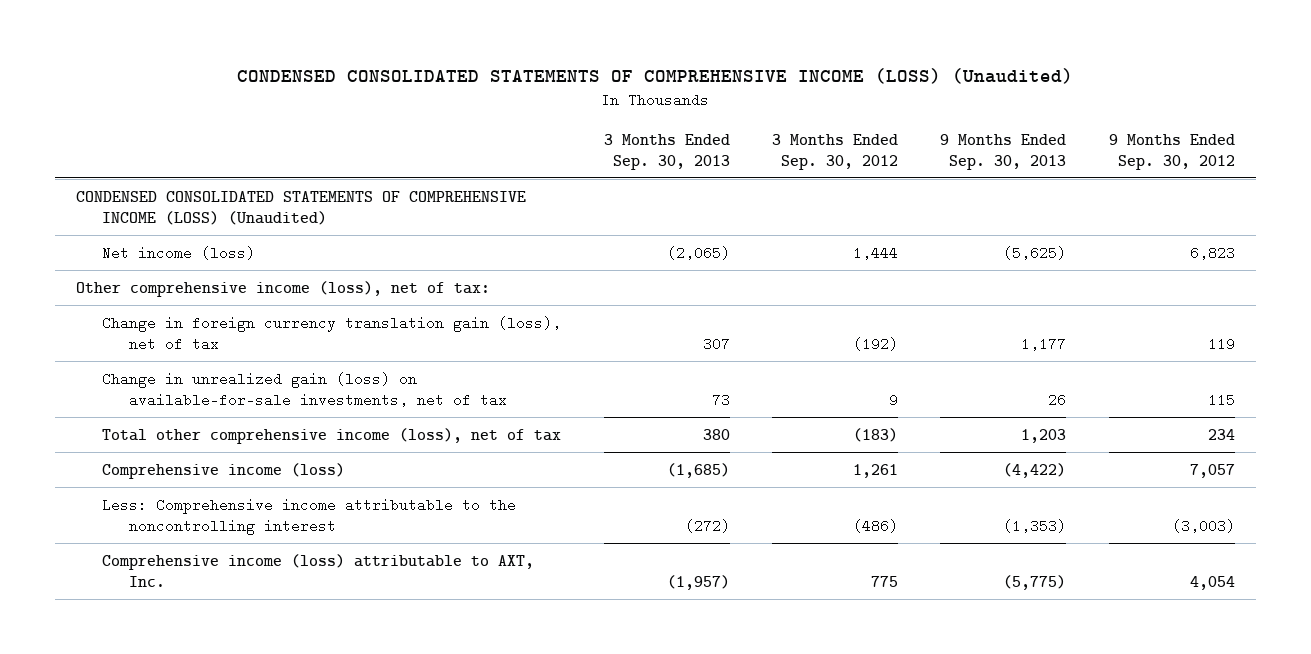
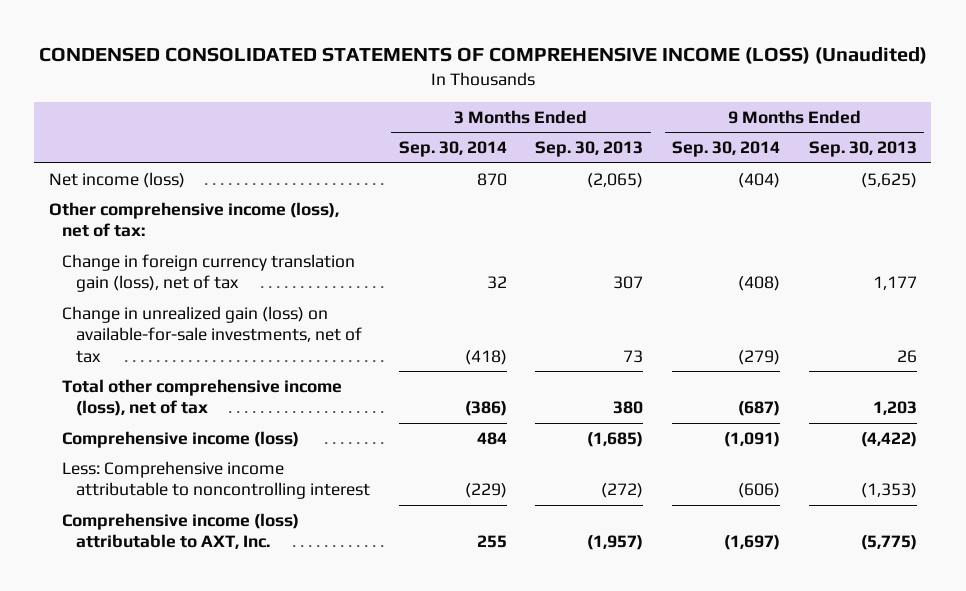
[772,133,899,170] 3 Months Ended Sep. 30, 2012 -> none
[1108,133,1235,170] 9 Months Ended Sep. 30, 2012 -> none
none -> [398,141,507,158] Sep. 30, 2014
none -> [672,141,781,158] Sep. 30, 2014
[76,190,527,225] CONDENSED CONSOLIDATED STATEMENTS OF COMPREHENSIVE INCOME (LOSS) (Unaudited) -> none
[102,497,517,535] Less: Comprehensive income attributable to the noncontrolling interest -> [62,460,370,500] Less: Comprehensive income attributable to noncontrolling interest

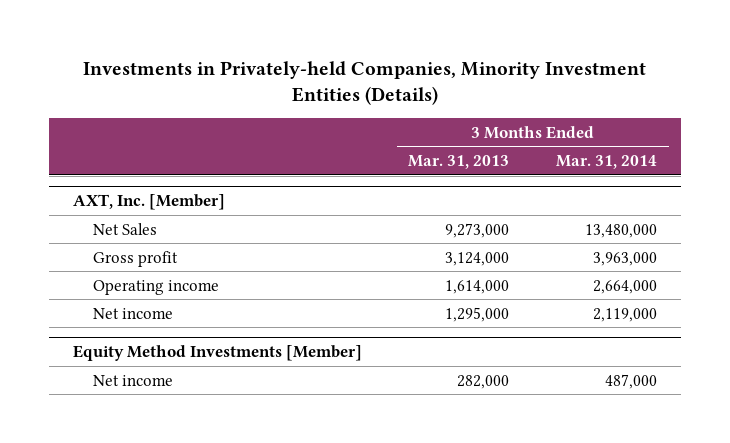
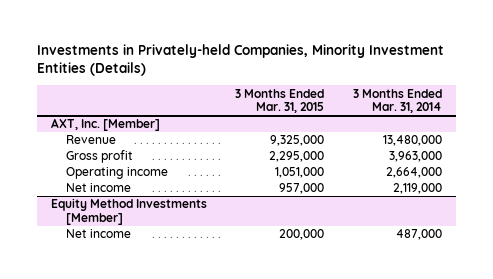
[408,154,510,169] Mar. 31, 2013 -> none
none -> [235,88,325,114] 3 Months Ended Mar. 31, 2015
[92,222,157,235] Net Sales -> [66,135,117,145] Revenue

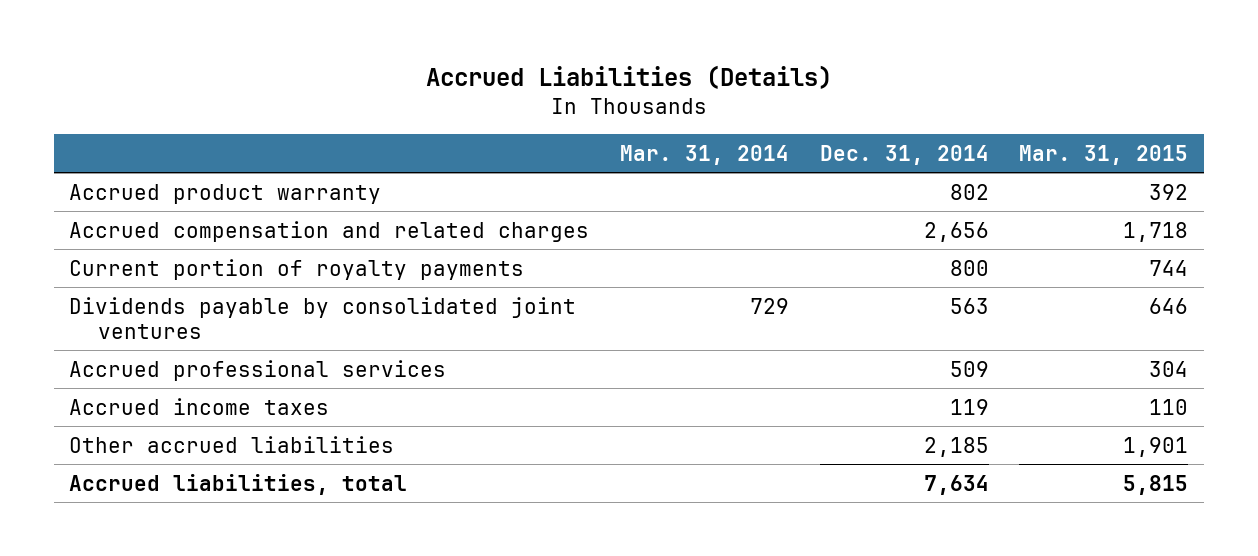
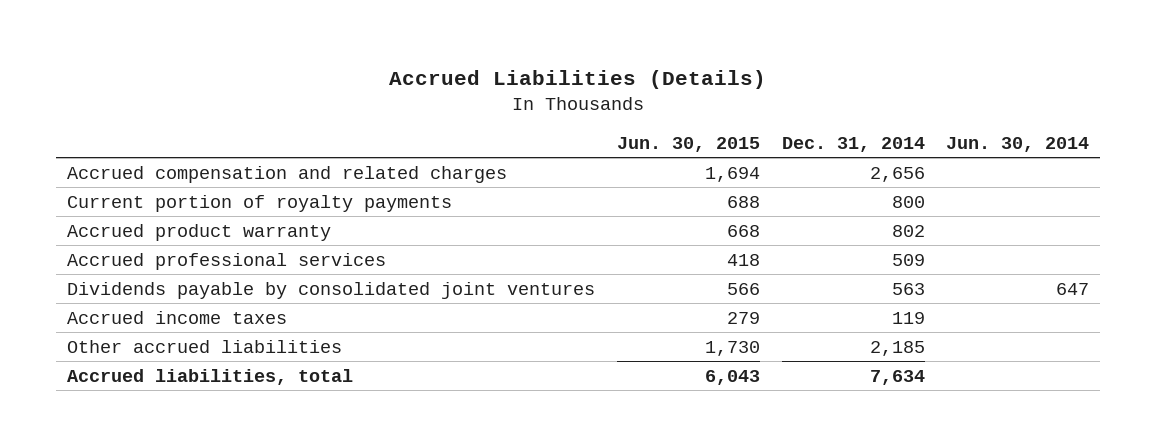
[620,144,790,165] Mar. 31, 2014 -> none
[1019,144,1189,165] Mar. 31, 2015 -> none
none -> [617,136,761,152] Jun. 30, 2015
none -> [946,136,1090,152] Jun. 30, 2014
[69,183,382,204] Accrued product warranty -> [67,223,332,241] Accrued product warranty
[69,296,577,339] Dividends payable by consolidated joint ventures -> [67,281,596,299] Dividends payable by consolidated joint ventures

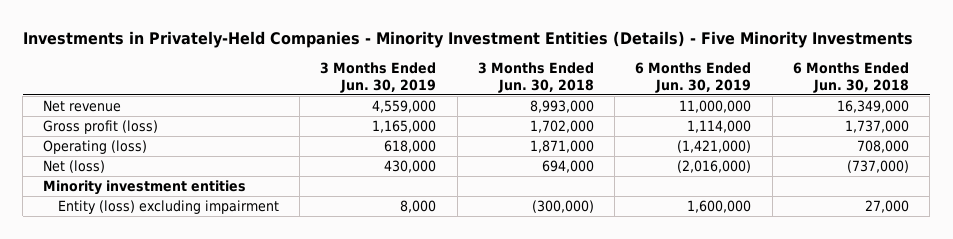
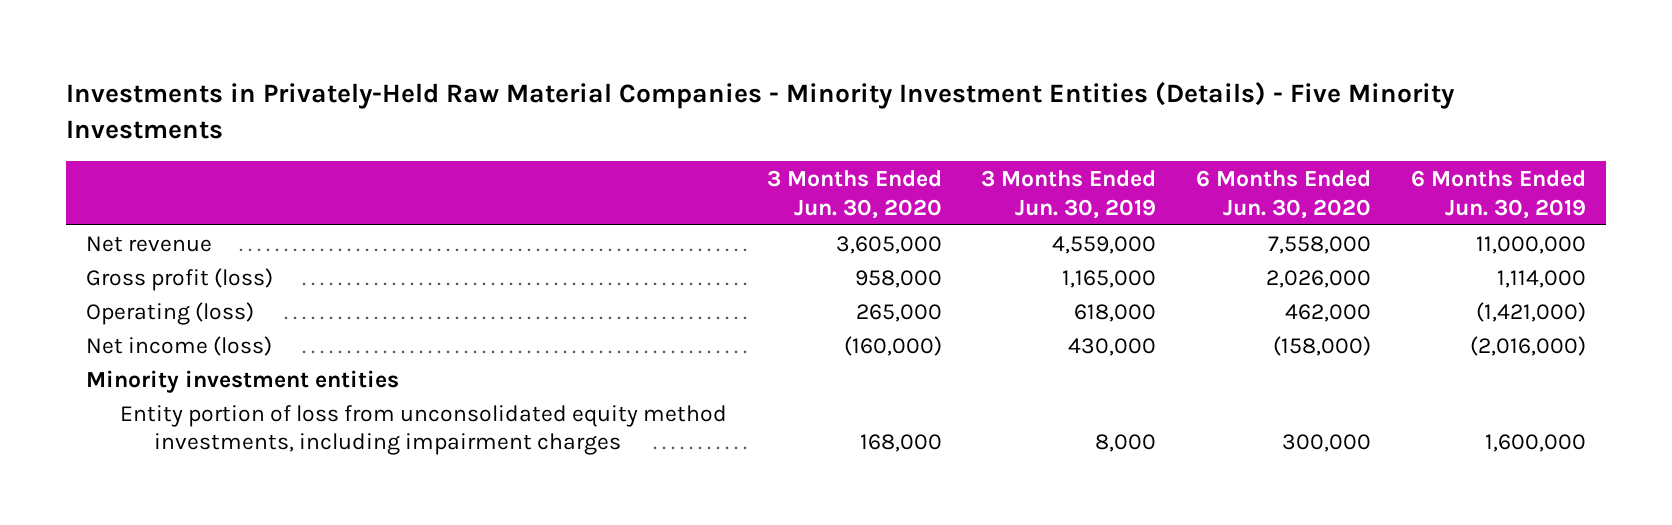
[22,31,913,49] Investments in Privately-Held Companies - Minority Investment Entities (Details) - Five Minority Investments -> [66,82,1456,140] Investments in Privately-Held Raw Material Companies - Minority Investment Entities (Details) - Five Minority Investments
[477,62,594,93] 3 Months Ended Jun. 30, 2018 -> none
[793,62,910,93] 6 Months Ended Jun. 30, 2018 -> none
none -> [766,169,942,219] 3 Months Ended Jun. 30, 2020
none -> [1196,169,1372,219] 6 Months Ended Jun. 30, 2020
[43,160,106,174] Net (loss) -> [86,335,273,356] Net income (loss)
[57,200,279,215] Entity (loss) excluding impairment -> [120,404,728,456] Entity portion of loss from unconsolidated equity method investments, including impairment charges

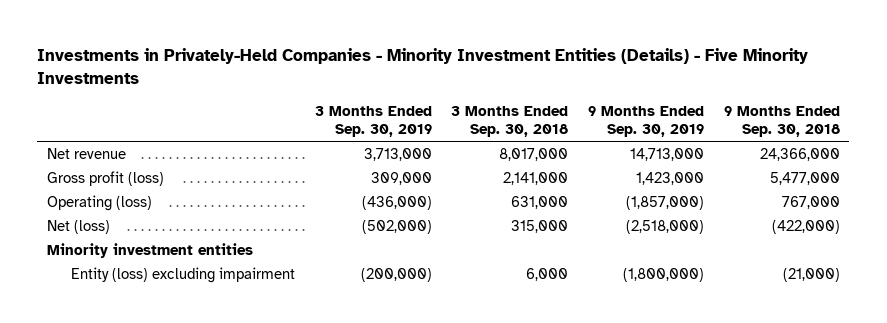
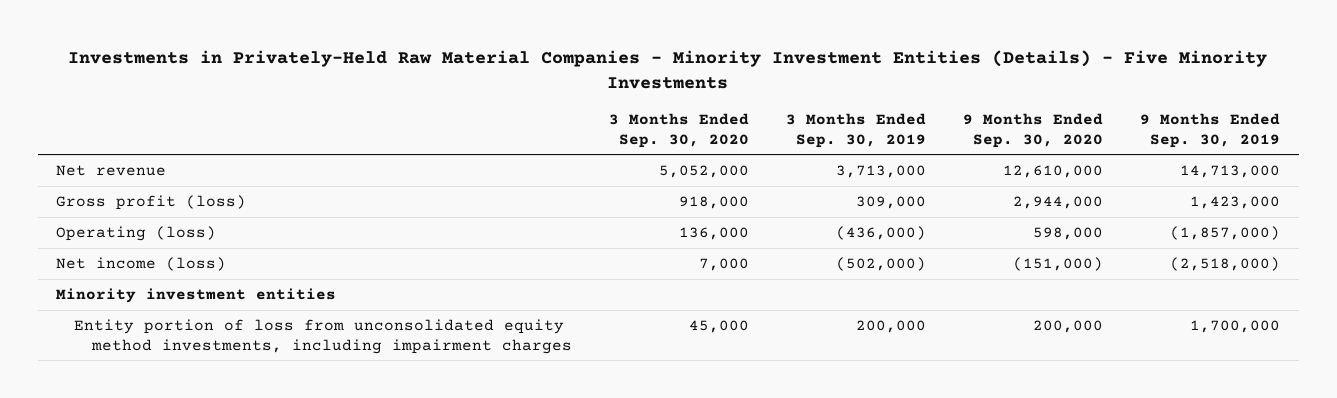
[37,47,809,84] Investments in Privately-Held Companies - Minority Investment Entities (Details) - Five Minority Investments -> [68,49,1268,90] Investments in Privately-Held Raw Material Companies - Minority Investment Entities (Details) - Five Minority Investments
[451,105,569,138] 3 Months Ended Sep. 30, 2018 -> none
[723,105,840,138] 9 Months Ended Sep. 30, 2018 -> none
none -> [609,113,750,148] 3 Months Ended Sep. 30, 2020
none -> [963,113,1104,148] 9 Months Ended Sep. 30, 2020
[47,220,111,235] Net (loss) -> [56,256,227,271] Net income (loss)
[70,267,295,284] Entity (loss) excluding impairment -> none
none -> [74,318,573,354] Entity portion of loss from unconsolidated equity method investments, including impairment charges

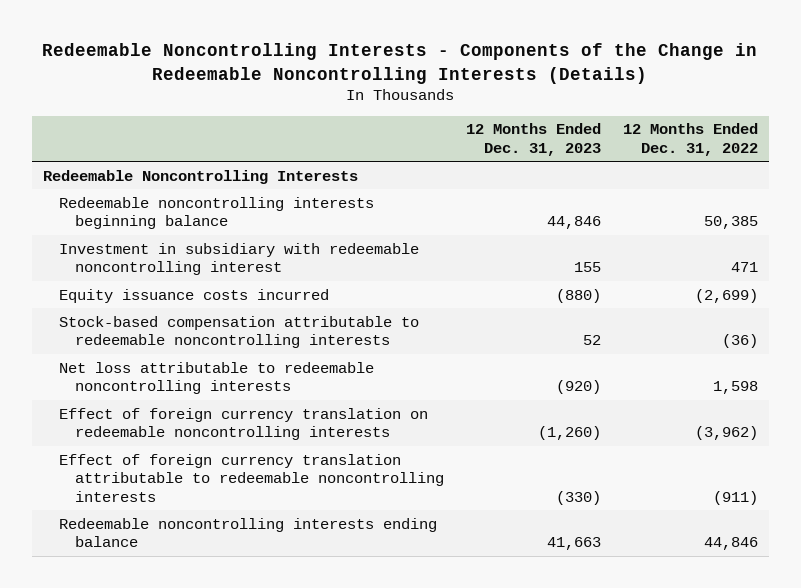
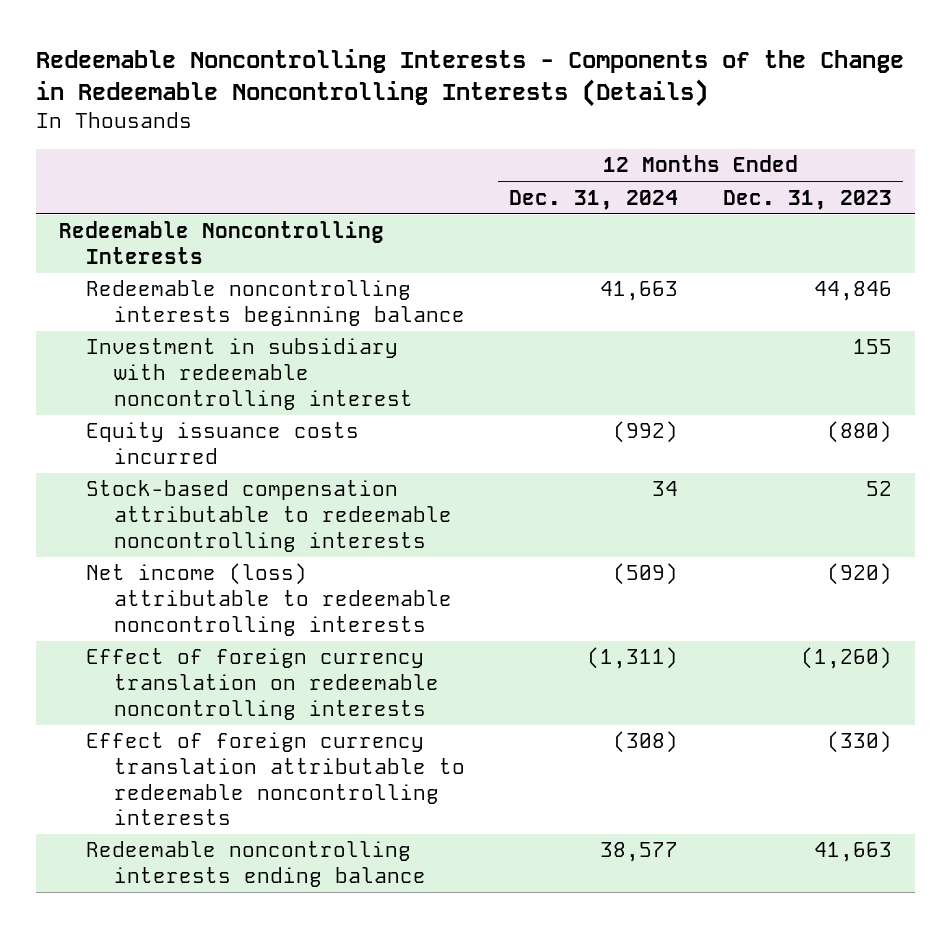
[623,123,759,157] 12 Months Ended Dec. 31, 2022 -> none
none -> [509,189,679,210] Dec. 31, 2024
[58,361,374,395] Net loss attributable to redeemable noncontrolling interests -> [86,563,452,636] Net income (loss) attributable to redeemable noncontrolling interests

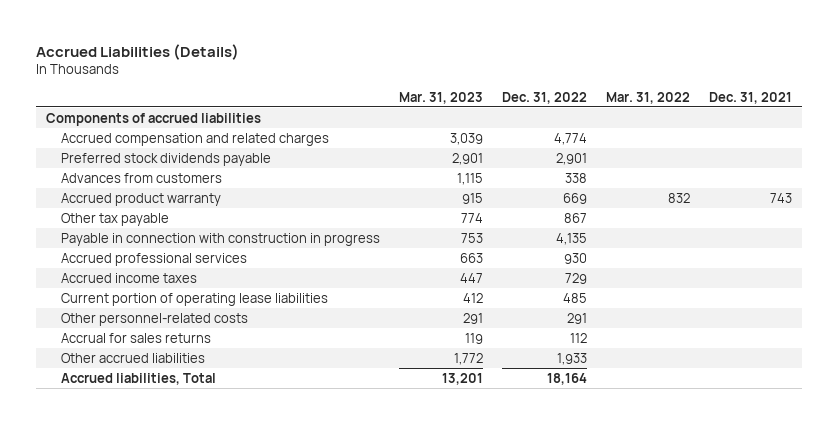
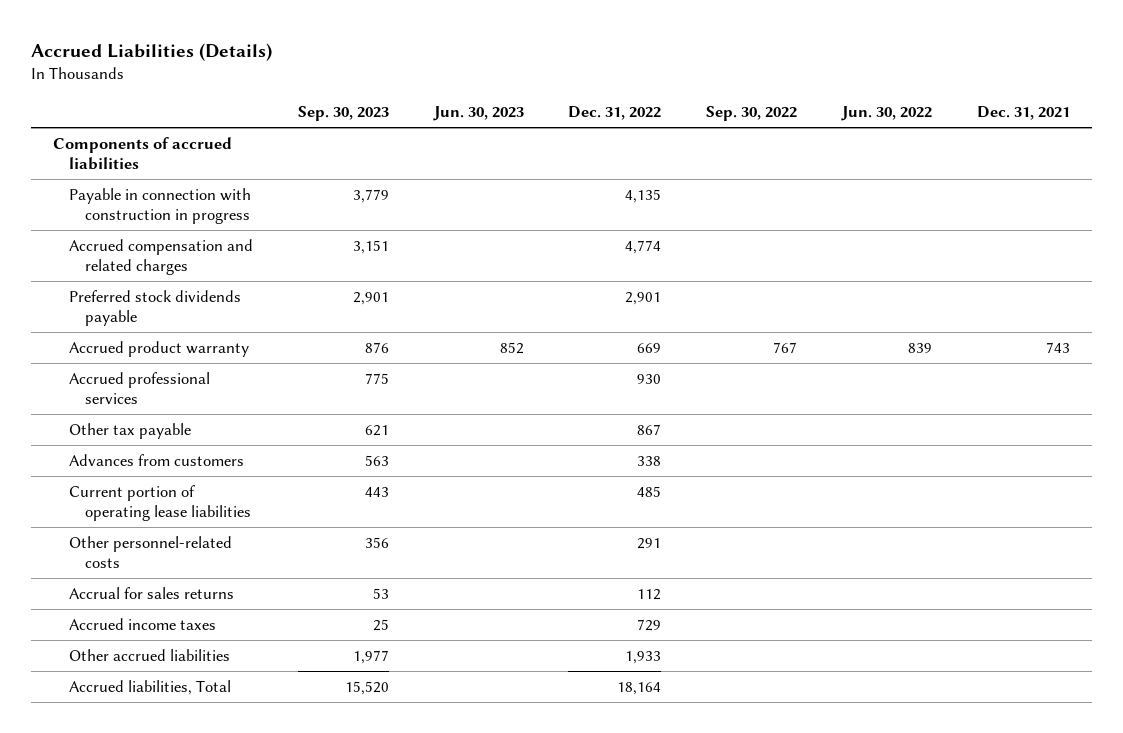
[399,91,484,104] Mar. 31, 2023 -> none
[606,91,691,104] Mar. 31, 2022 -> none
none -> [297,105,389,121] Sep. 30, 2023
none -> [432,105,524,121] Jun. 30, 2023
none -> [706,105,798,121] Sep. 30, 2022
none -> [841,105,933,121] Jun. 30, 2022
[61,232,381,246] Payable in connection with construction in progress -> [68,188,251,225] Payable in connection with construction in progress
[61,212,170,226] Other tax payable -> [68,423,191,440] Other tax payable
[61,172,223,183] Advances from customers -> [68,454,244,467] Advances from customers
[61,272,198,283] Accrued income taxes -> [68,618,216,631] Accrued income taxes

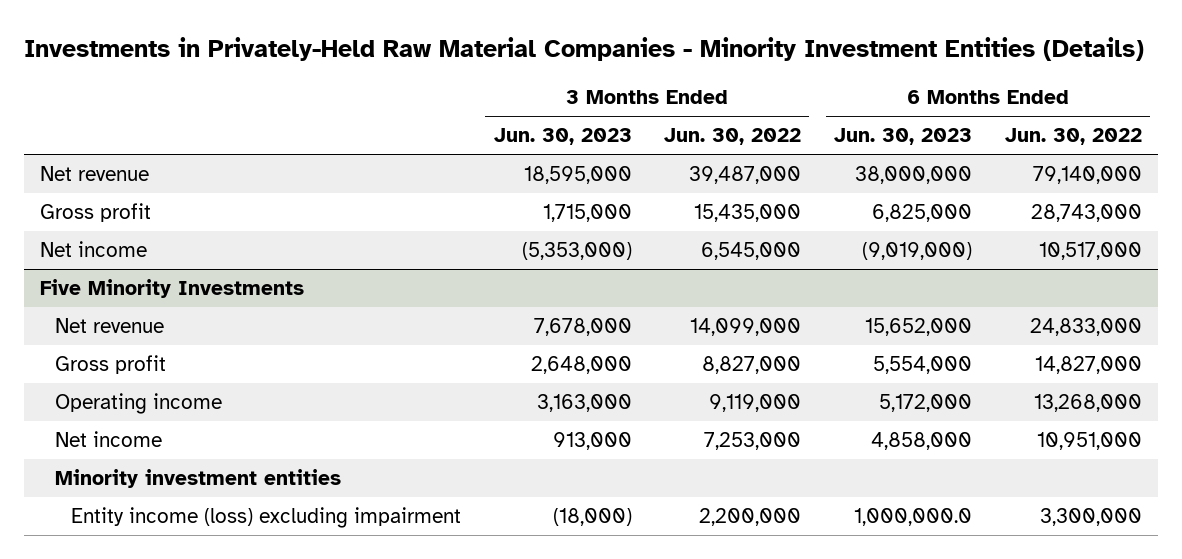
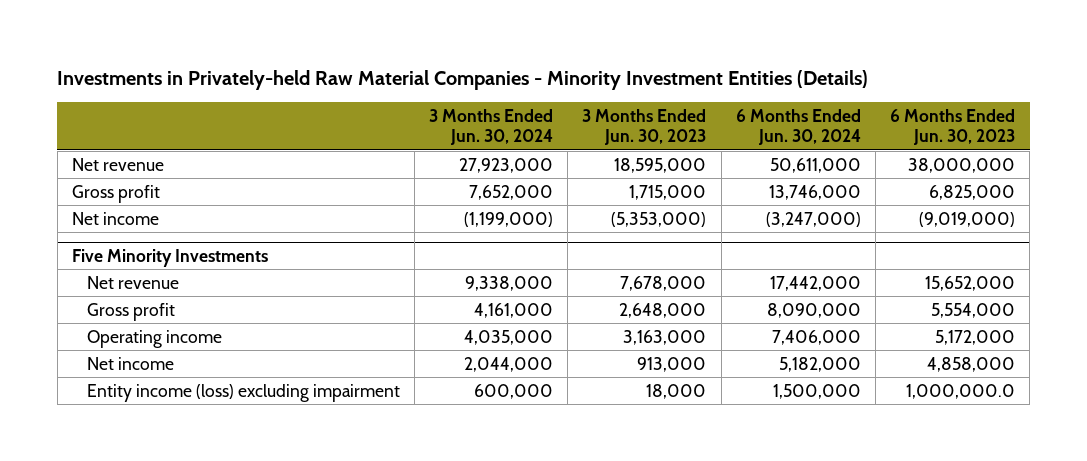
[23,36,1144,61] Investments in Privately-Held Raw Material Companies - Minority Investment Entities (Details) -> [57,69,869,90] Investments in Privately-held Raw Material Companies - Minority Investment Entities (Details)
[664,128,802,146] Jun. 30, 2022 -> none
[1004,128,1142,146] Jun. 30, 2022 -> none
none -> [429,108,554,146] 3 Months Ended Jun. 30, 2024
none -> [735,108,861,146] 6 Months Ended Jun. 30, 2024
[55,469,342,489] Minority investment entities -> none
[552,508,632,527] (18,000) -> [646,383,707,399] 18,000

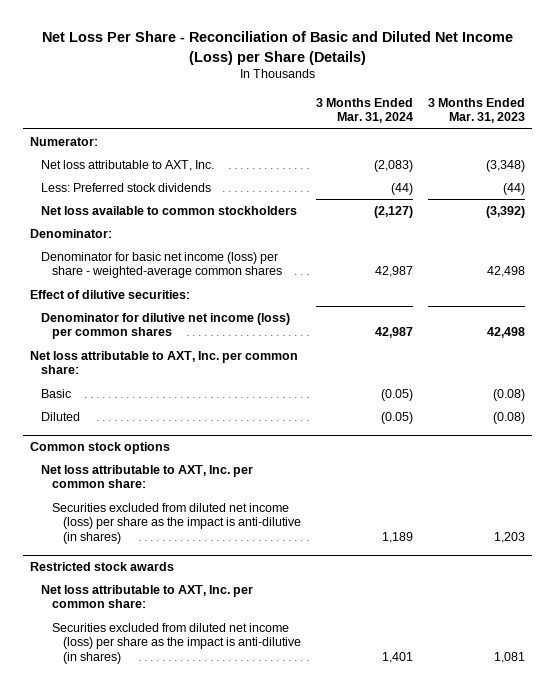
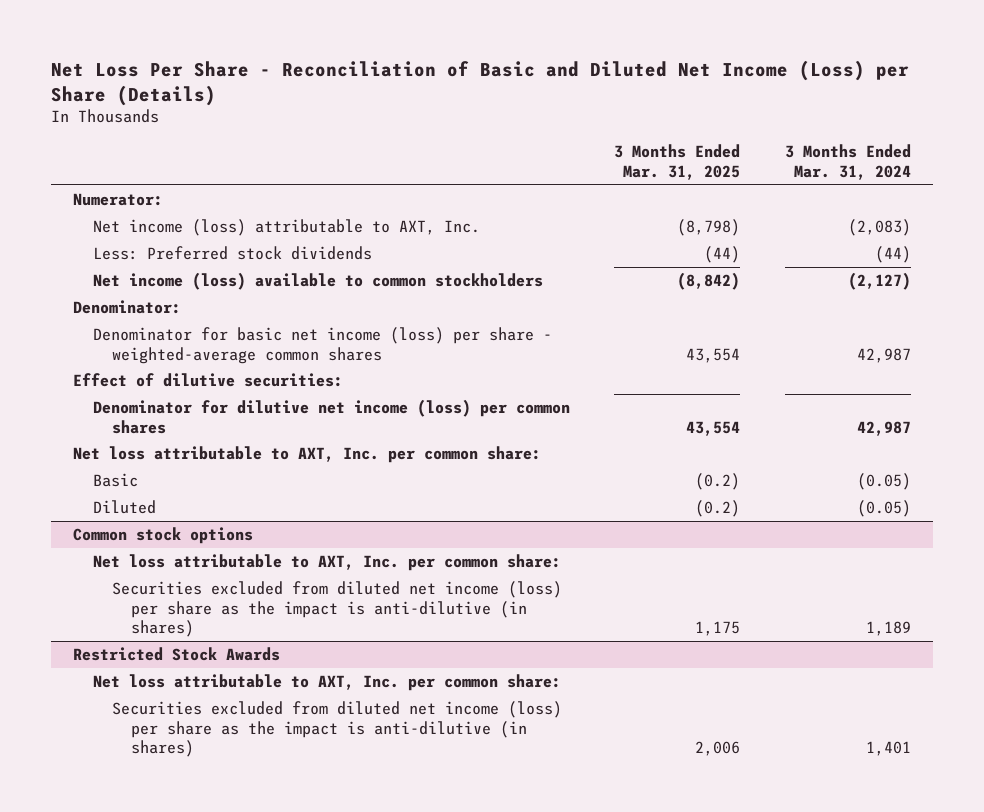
[427,97,525,124] 3 Months Ended Mar. 31, 2023 -> none
none -> [614,144,741,180] 3 Months Ended Mar. 31, 2025
[41,159,215,171] Net loss attributable to AXT, Inc. -> [92,218,480,236] Net income (loss) attributable to AXT, Inc.
[41,205,298,215] Net loss available to common stockholders -> [92,271,543,290] Net income (loss) available to common stockholders
[30,562,175,572] Restricted stock awards -> [73,646,281,661] Restricted Stock Awards

